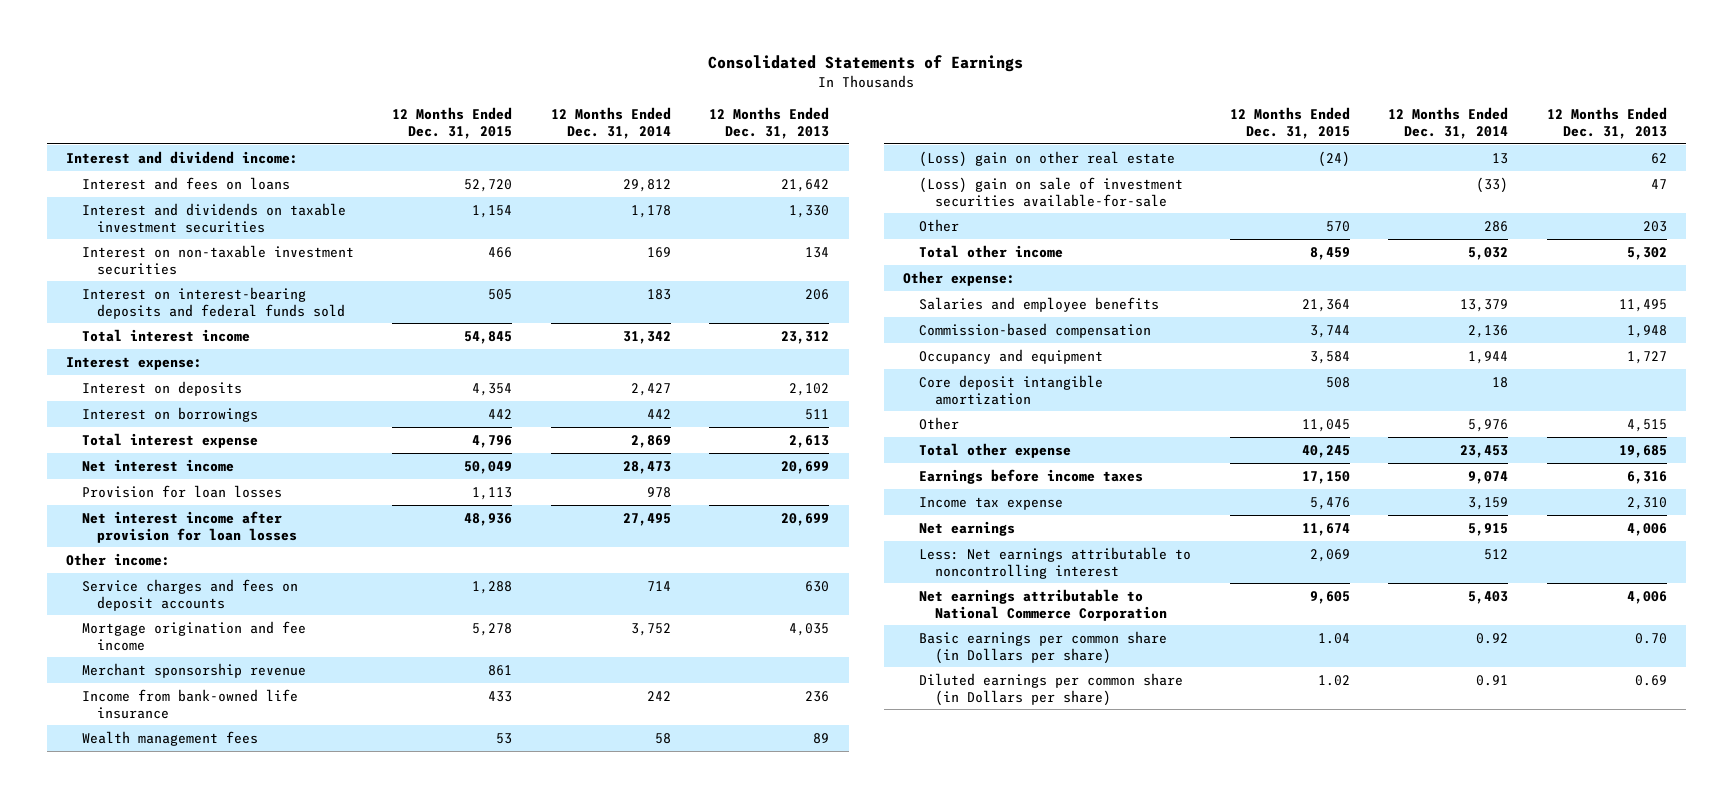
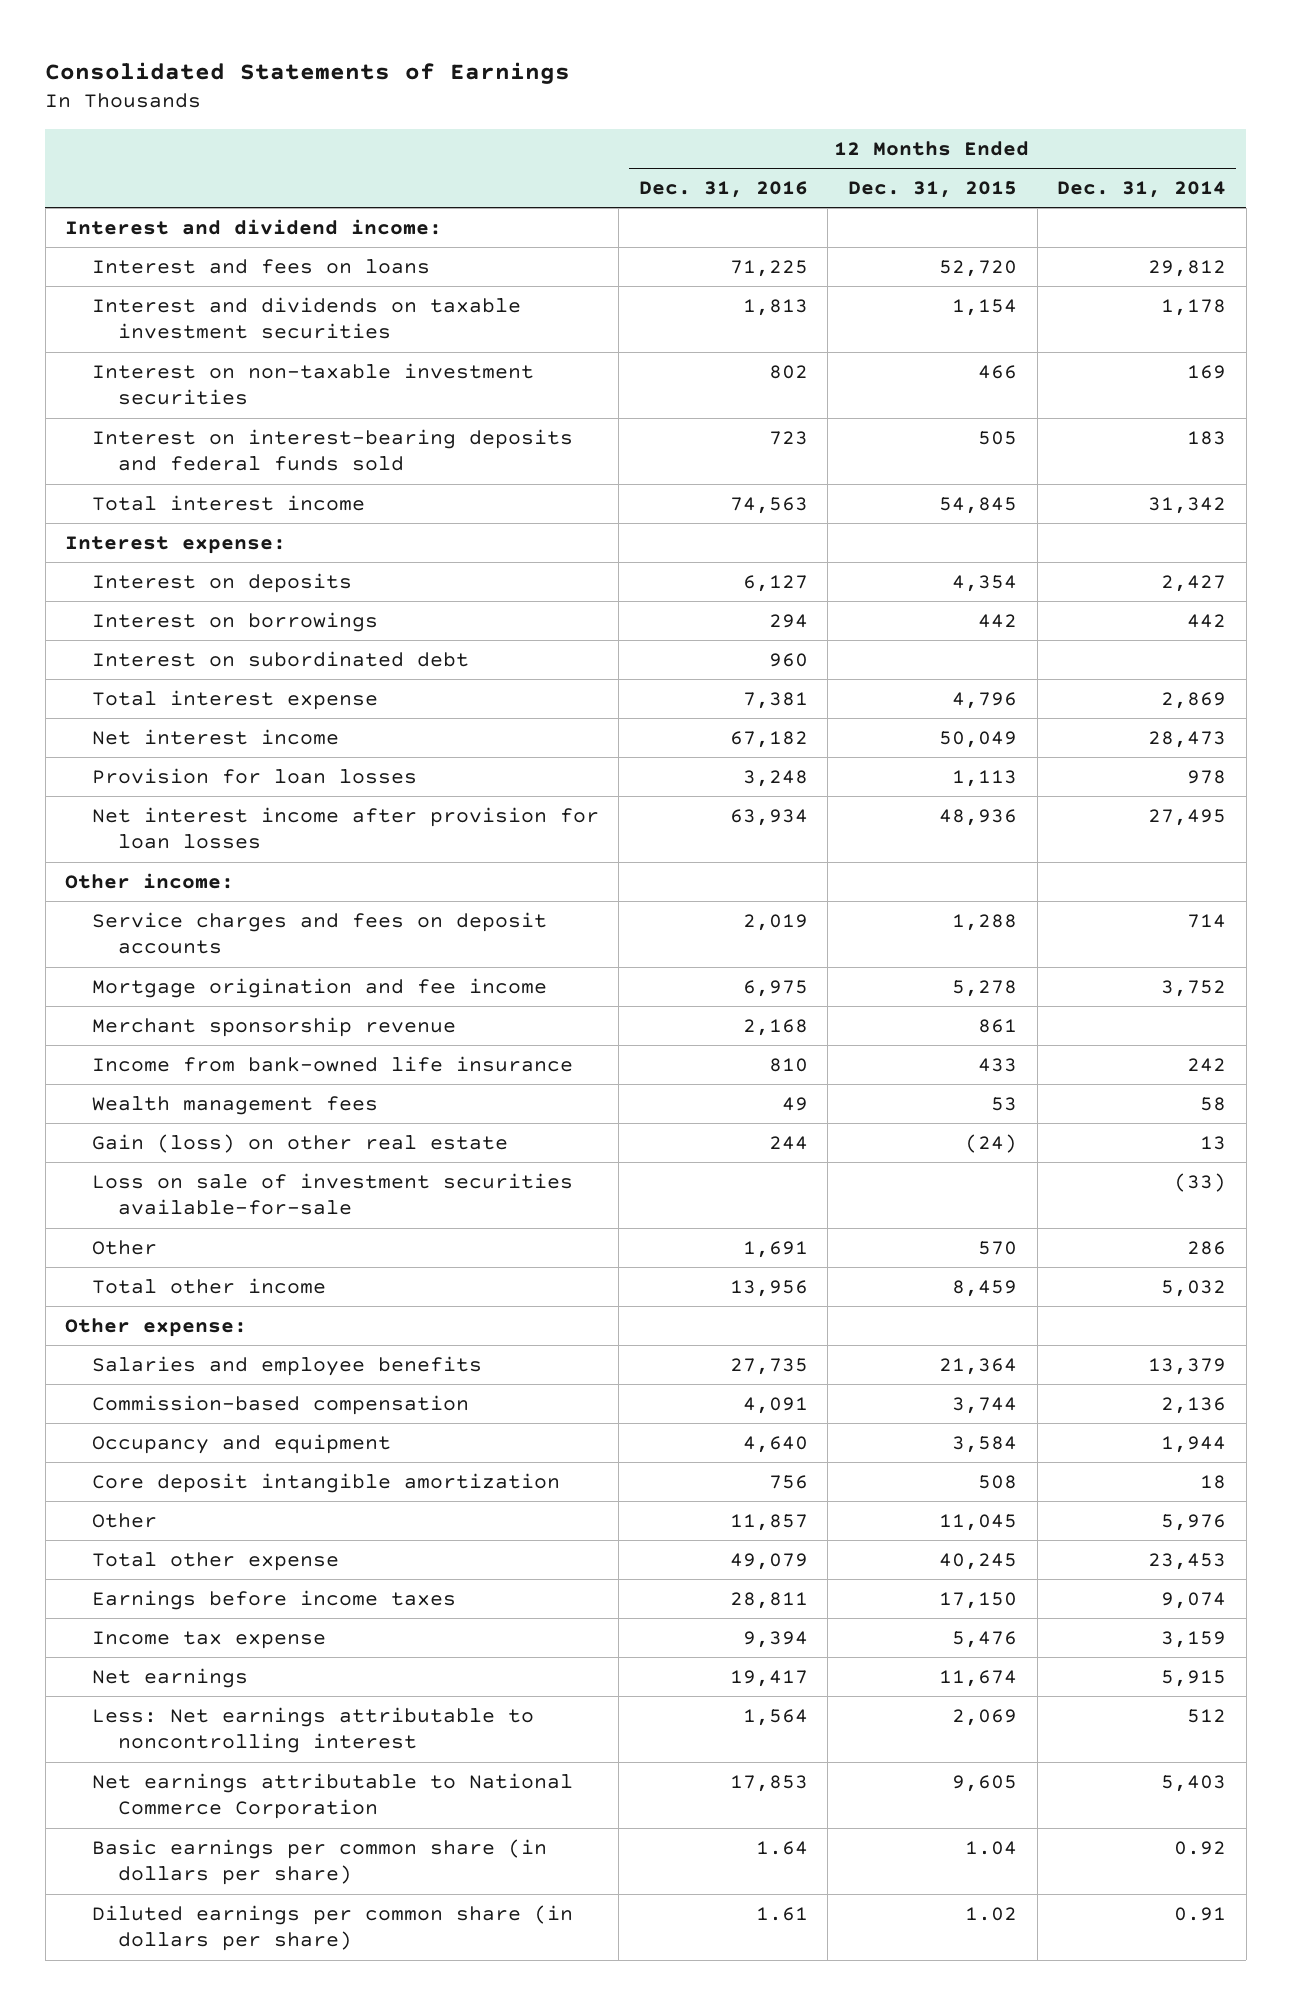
[709,107,830,140] 12 Months Ended Dec. 31, 2013 -> none
none -> [638,181,808,199] Dec. 31, 2016
none -> [91,650,469,667] Interest on subordinated debt
[919,150,1176,167] (Loss) gain on other real estate -> [91,1133,508,1153] Gain (loss) on other real estate
[919,176,1184,207] (Loss) gain on sale of investment securities available-for-sale -> [91,1172,573,1216] Loss on sale of investment securities available-for-sale
[919,630,1168,664] Basic earnings per common share (in Dollars per share) -> [91,1838,547,1886] Basic earnings per common share (in dollars per share)
[919,672,1184,706] Diluted earnings per common share (in Dollars per share) -> [91,1904,573,1952] Diluted earnings per common share (in dollars per share)

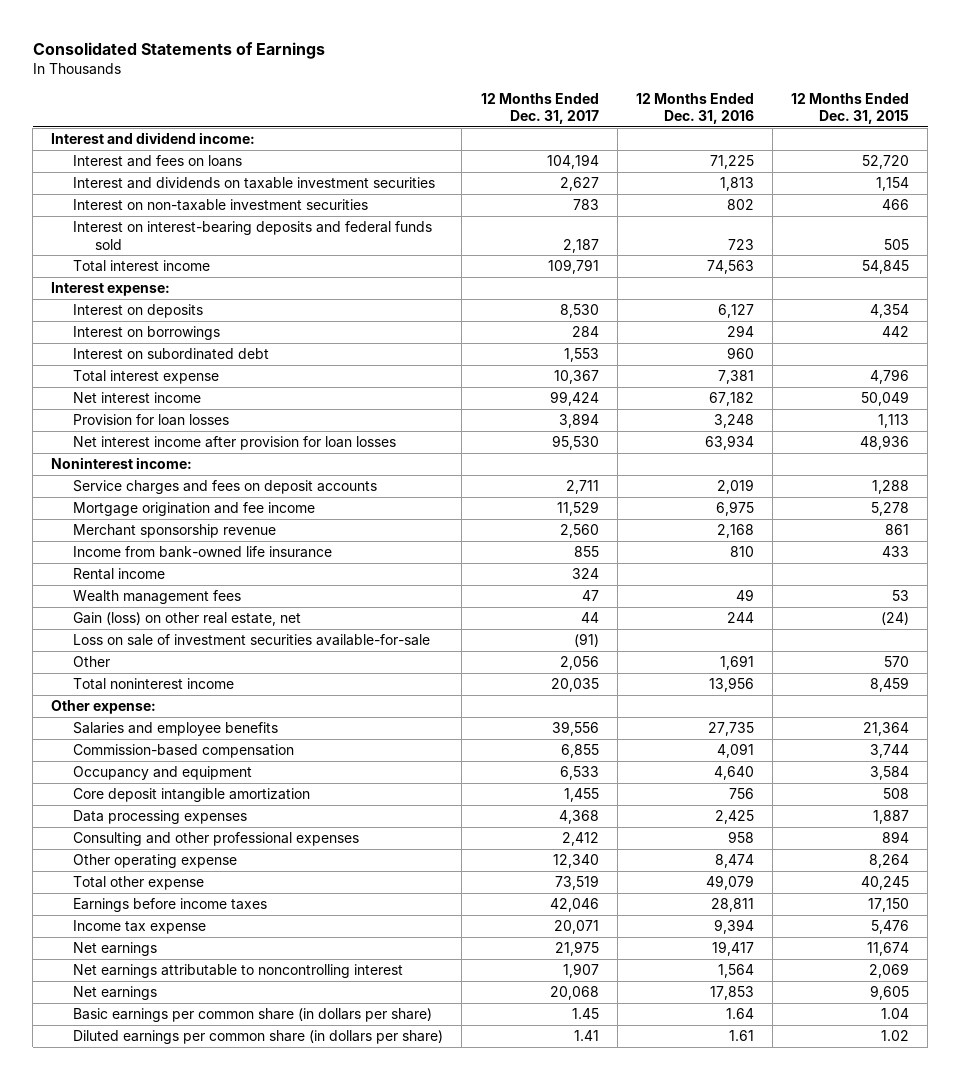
[1057,181,1227,199] Dec. 31, 2014 -> none
none -> [480,92,599,125] 12 Months Ended Dec. 31, 2017
[65,872,235,889] Other income: -> [51,456,193,469] Noninterest income:
none -> [73,567,166,580] Rental income
[91,1133,508,1153] Gain (loss) on other real estate -> [73,611,302,626] Gain (loss) on other real estate, net
[91,1277,326,1294] Total other income -> [73,677,235,690] Total noninterest income
[91,1512,157,1528] Other -> none
none -> [73,809,248,824] Data processing expenses
none -> [73,831,360,846] Consulting and other professional expenses
none -> [73,853,238,868] Other operating expense
[91,1706,534,1754] Less: Net earnings attributable to noncontrolling interest -> [73,963,404,978] Net earnings attributable to noncontrolling interest
[91,1772,573,1820] Net earnings attributable to National Commerce Corporation -> [73,985,158,1000] Net earnings

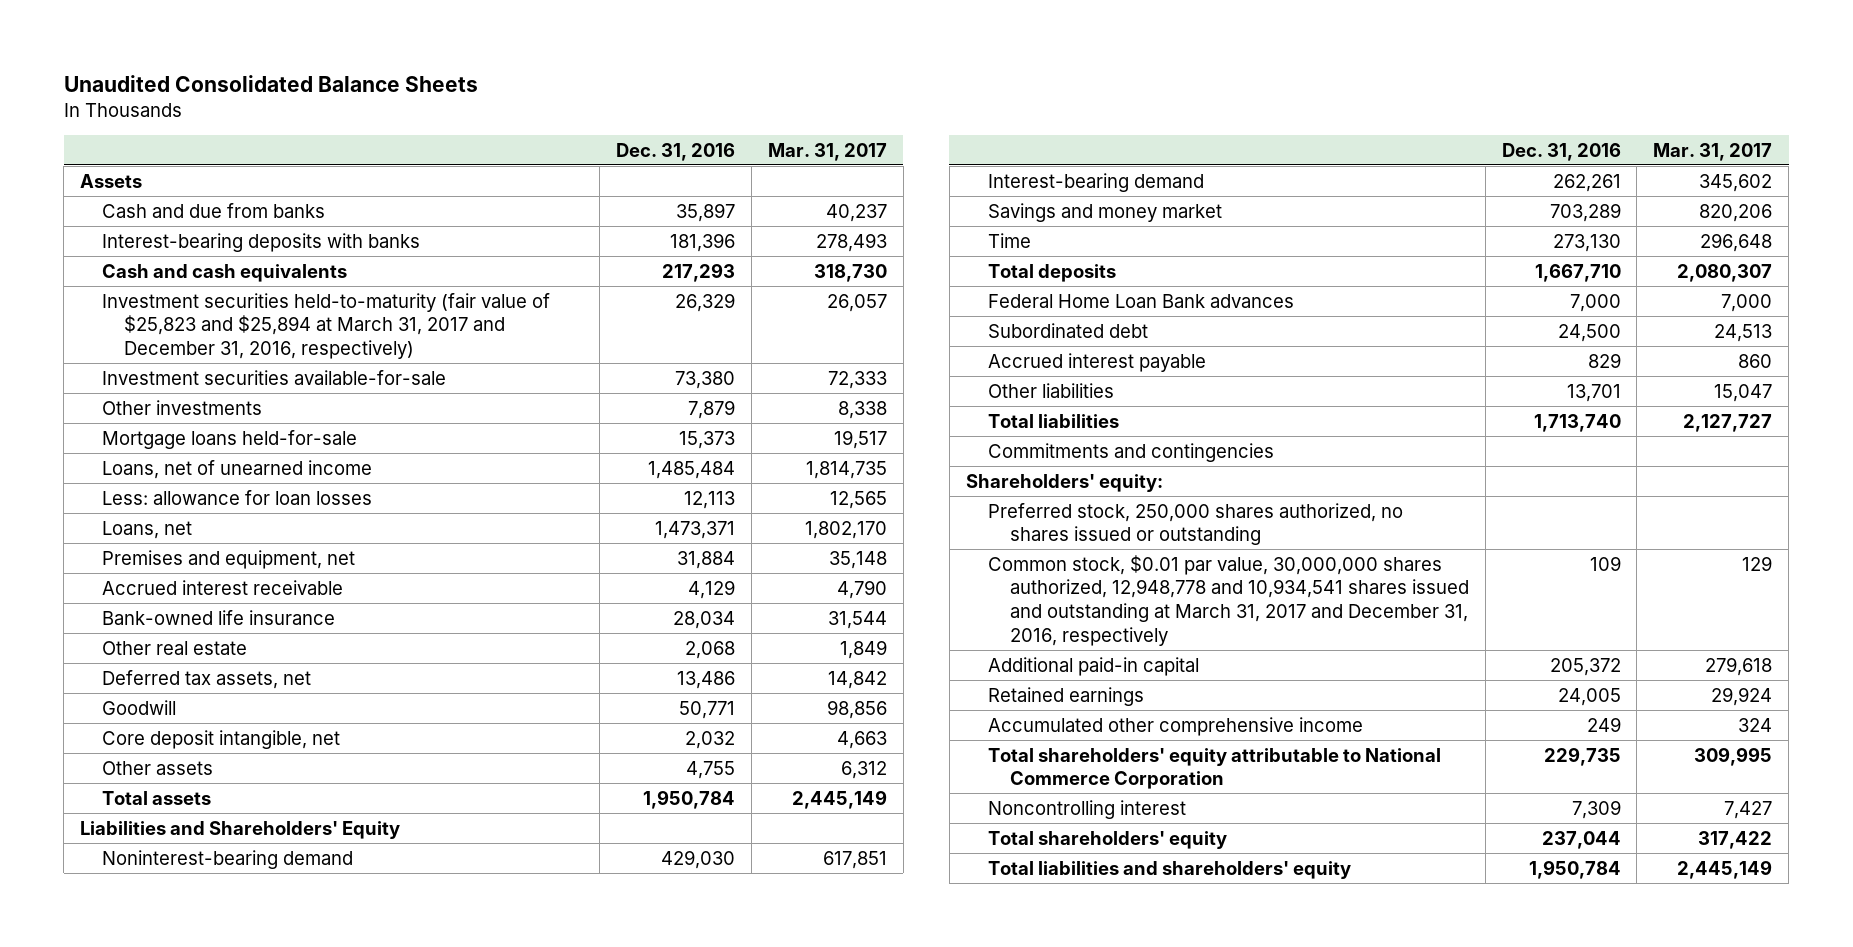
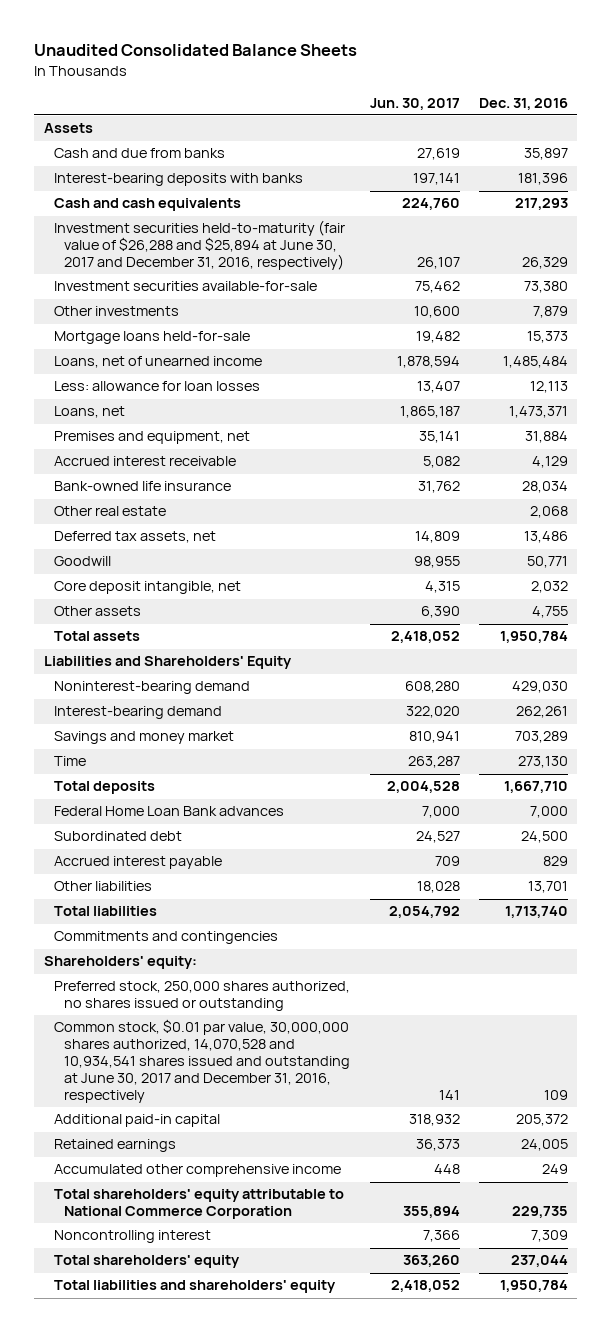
[767,142,887,161] Mar. 31, 2017 -> none
none -> [369,97,460,110] Jun. 30, 2017
[102,292,551,360] Investment securities held-to-maturity (fair value of $25,823 and $25,894 at March 31, 2017 and December 31, 2016, respectively) -> [54,220,346,271] Investment securities held-to-maturity (fair value of $26,288 and $25,894 at June 30, 2017 and December 31, 2016, respectively)
[987,554,1469,646] Common stock, $0.01 par value, 30,000,000 shares authorized, 12,948,778 and 10,934,541 shares issued and outstanding at March 31, 2017 and December 31, 2016, respectively -> [54,1019,351,1104] Common stock, $0.01 par value, 30,000,000 shares authorized, 14,070,528 and 10,934,541 shares issued and outstanding at June 30, 2017 and December 31, 2016, respectively

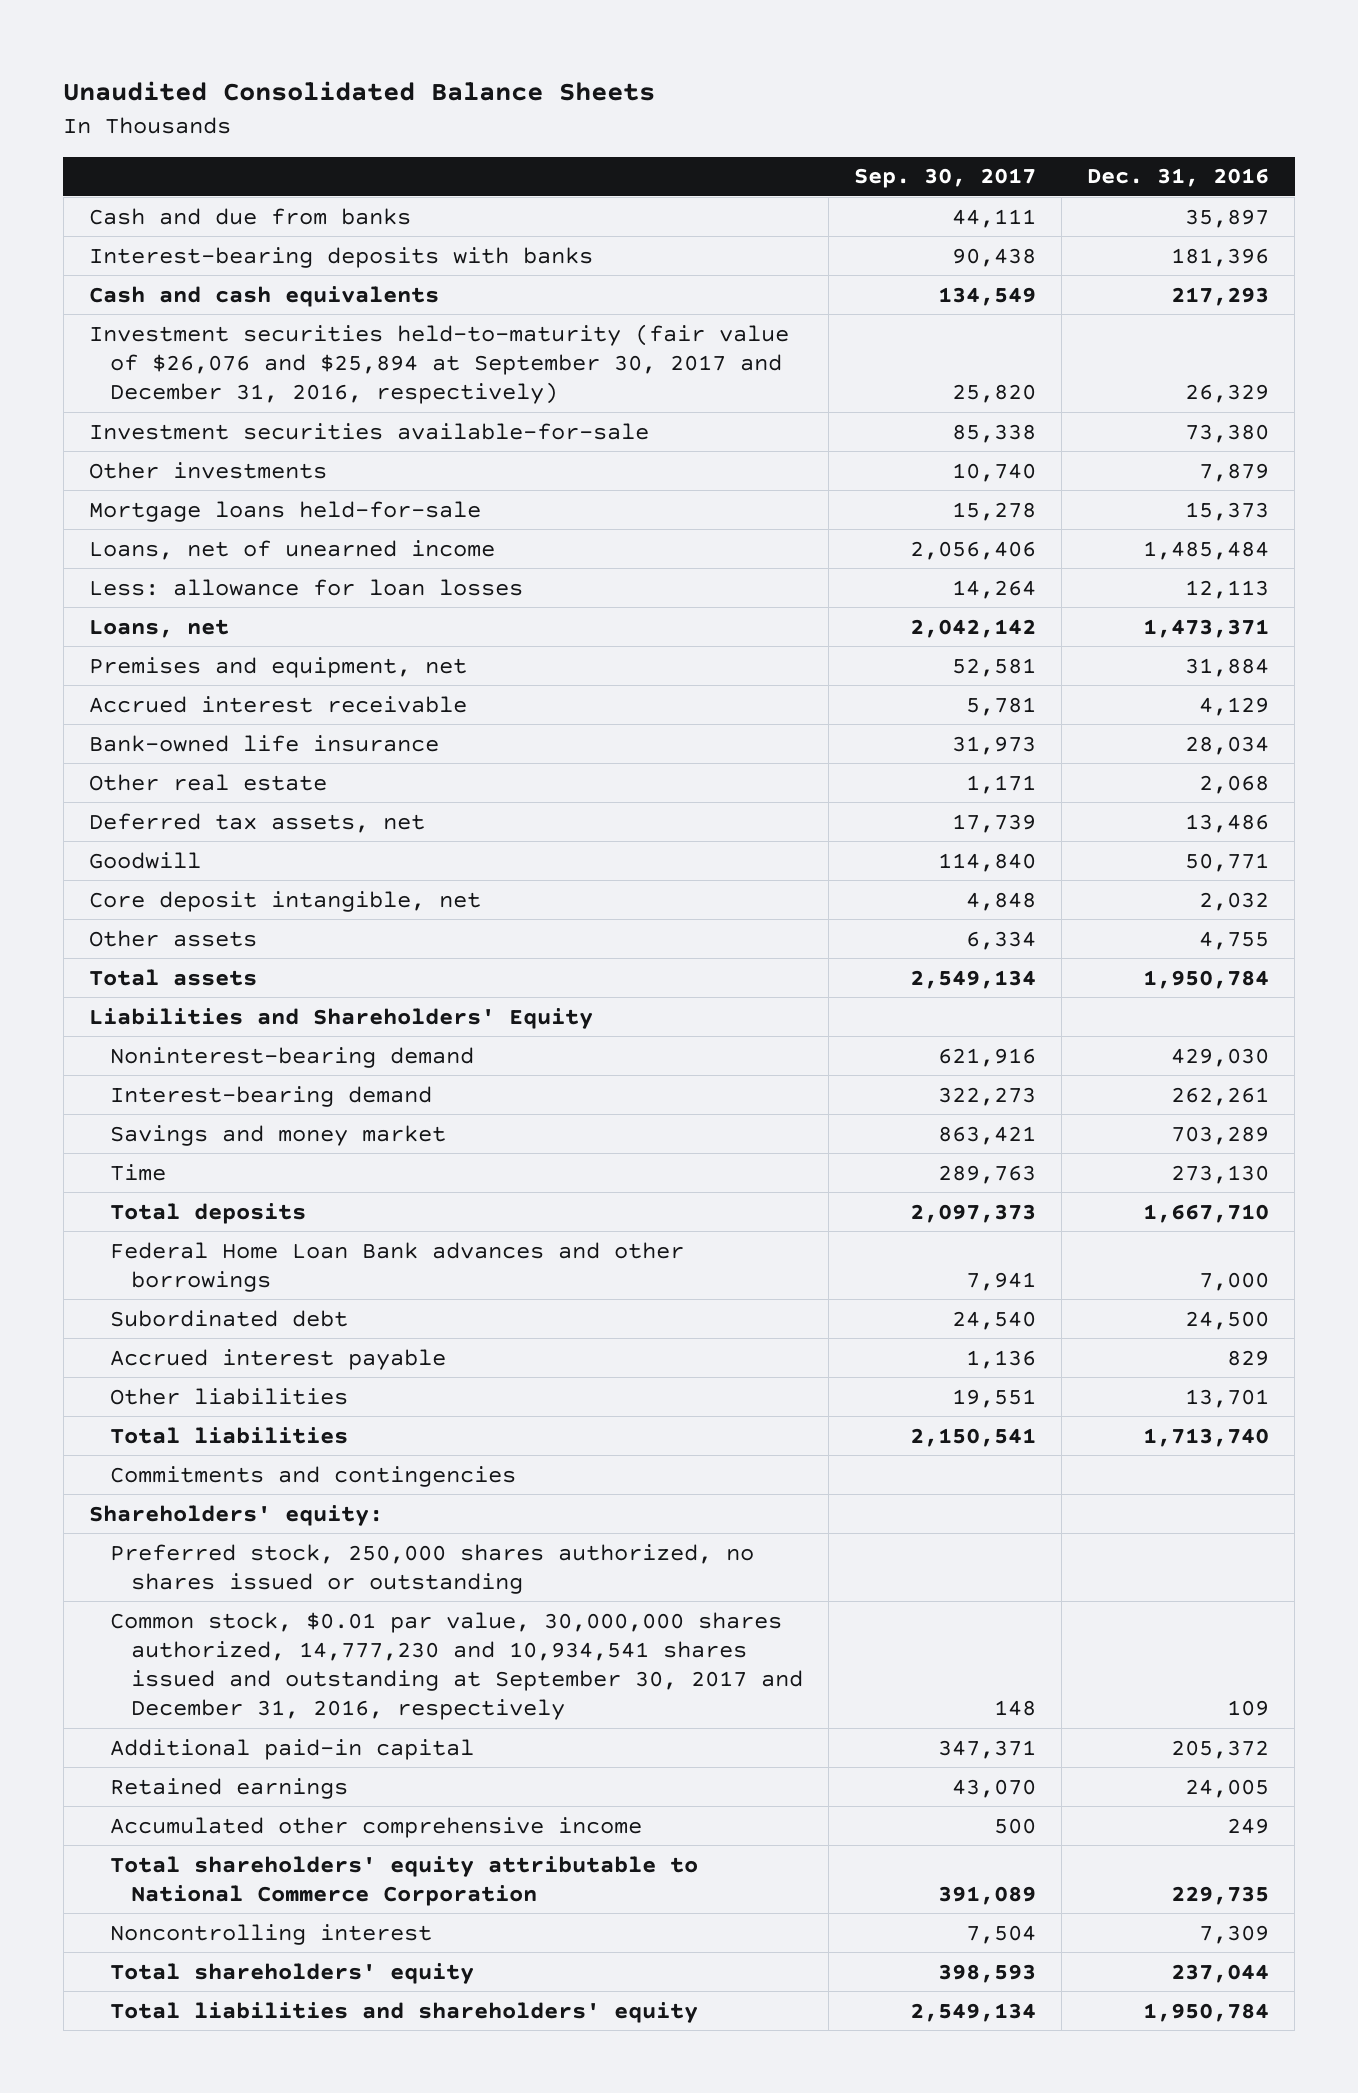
[369,97,460,110] Jun. 30, 2017 -> none
none -> [854,168,1037,189] Sep. 30, 2017
[43,123,93,134] Assets -> none
[54,220,346,271] Investment securities held-to-maturity (fair value of $26,288 and $25,894 at June 30, 2017 and December 31, 2016, respectively) -> [88,323,789,404] Investment securities held-to-maturity (fair value of $26,076 and $25,894 at September 30, 2017 and December 31, 2016, respectively)
[54,806,285,817] Federal Home Loan Bank advances -> [110,1241,685,1292] Federal Home Loan Bank advances and other borrowings
[54,1019,351,1104] Common stock, $0.01 par value, 30,000,000 shares authorized, 14,070,528 and 10,934,541 shares issued and outstanding at June 30, 2017 and December 31, 2016, respectively -> [110,1611,804,1721] Common stock, $0.01 par value, 30,000,000 shares authorized, 14,777,230 and 10,934,541 shares issued and outstanding at September 30, 2017 and December 31, 2016, respectively

